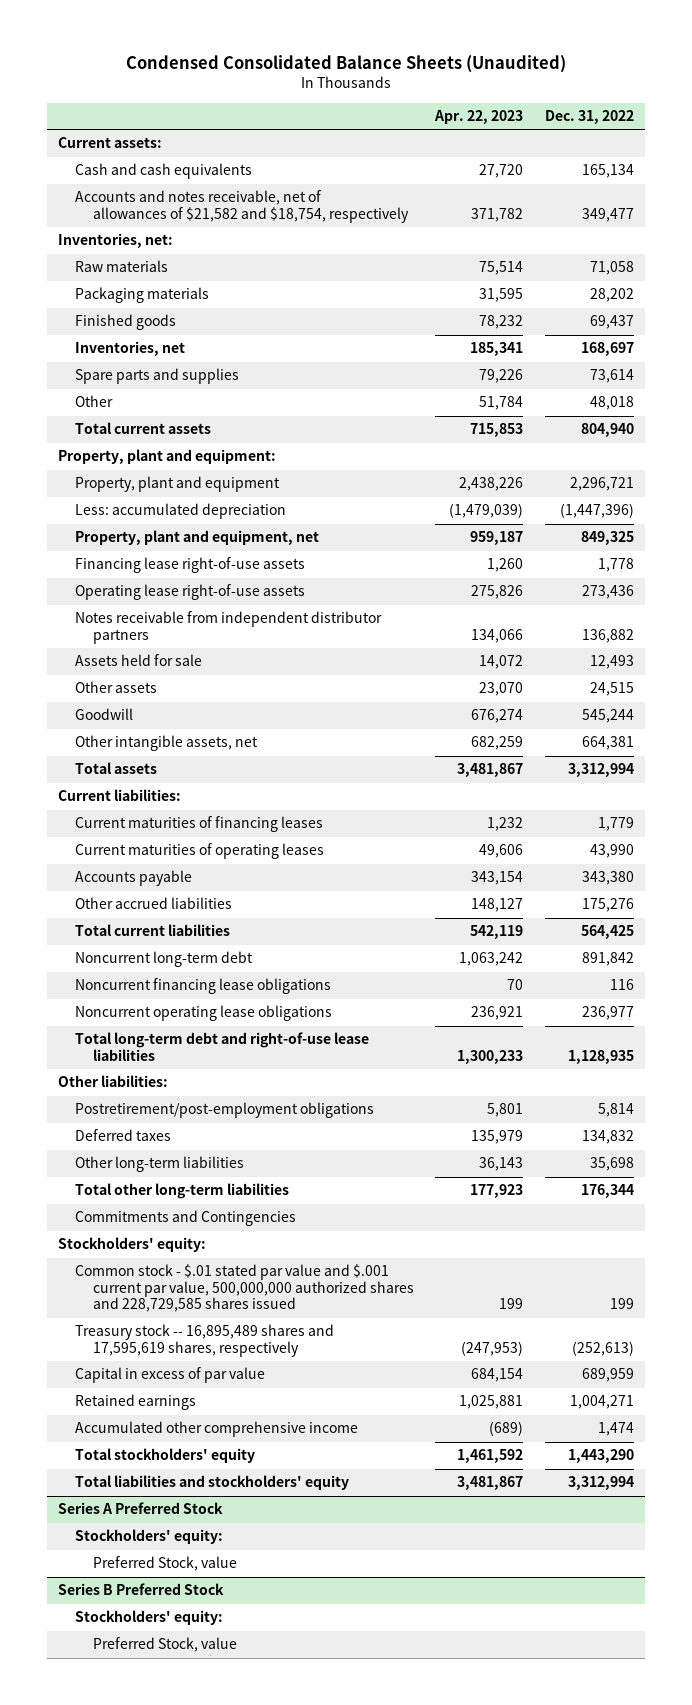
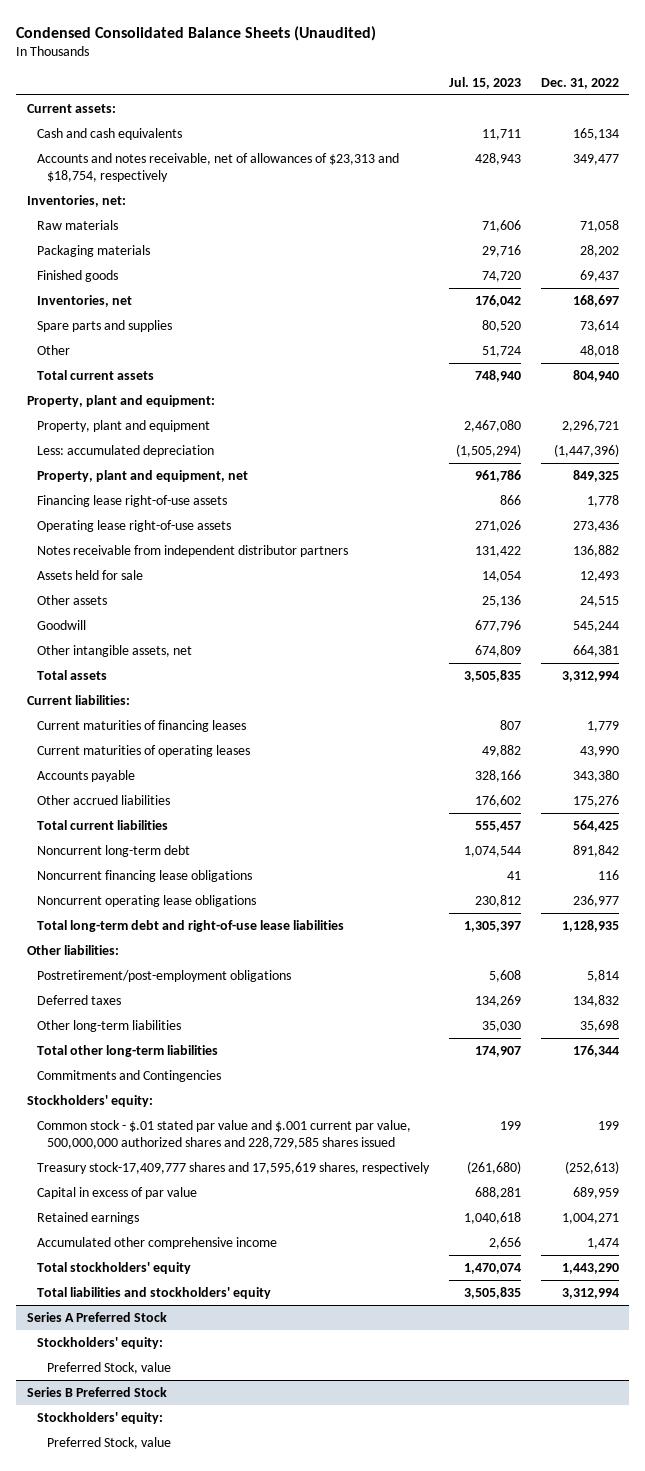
[434,109,524,124] Apr. 22, 2023 -> none
none -> [448,76,521,89] Jul. 15, 2023
[75,190,409,223] Accounts and notes receivable, net of allowances of $21,582 and $18,754, respectively -> [36,152,399,182] Accounts and notes receivable, net of allowances of $23,313 and $18,754, respectively
[75,1324,335,1357] Treasury stock -- 16,895,489 shares and 17,595,619 shares, respectively -> [36,1161,430,1174] Treasury stock-17,409,777 shares and 17,595,619 shares, respectively

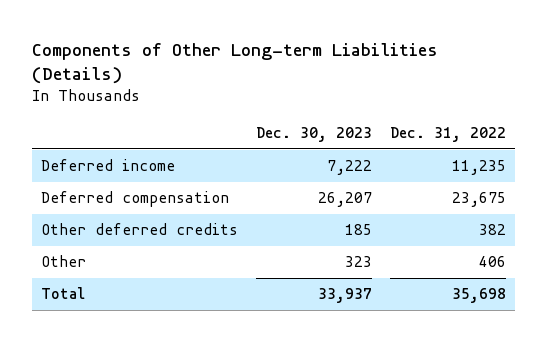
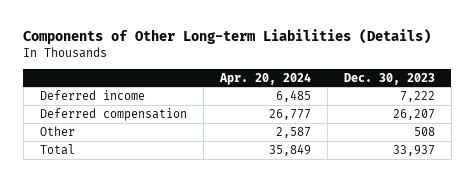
[390,127,507,143] Dec. 31, 2022 -> none
none -> [218,72,311,85] Apr. 20, 2024
[40,223,238,236] Other deferred credits -> none
[344,256,372,268] 323 -> [413,126,435,136] 508

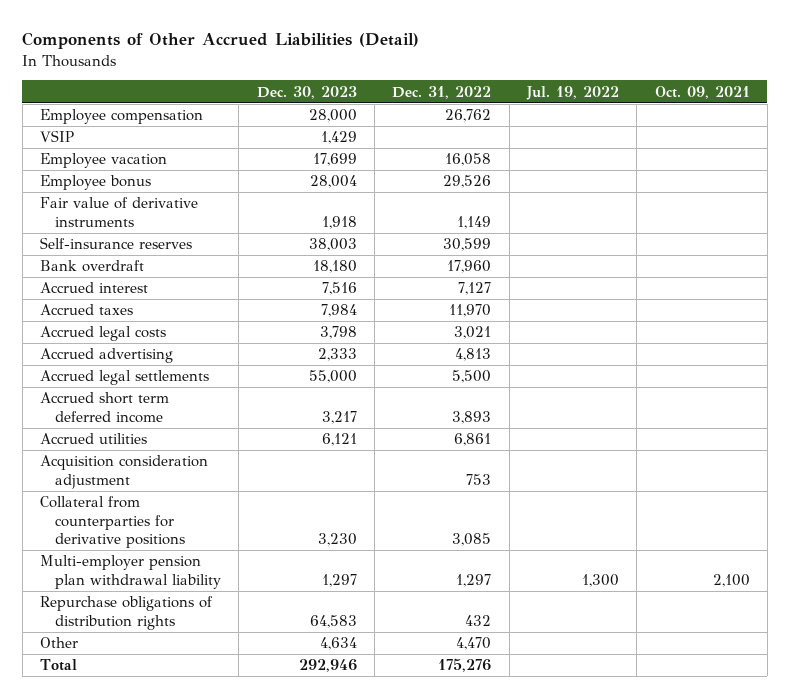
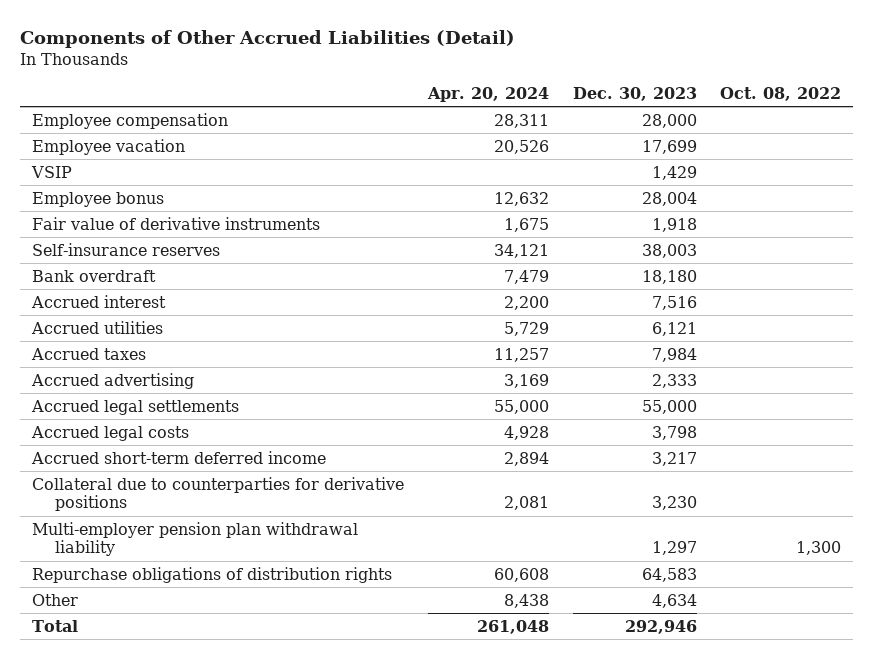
[392,85,492,99] Dec. 31, 2022 -> none
[525,85,619,100] Jul. 19, 2022 -> none
[654,85,750,99] Oct. 09, 2021 -> none
none -> [426,87,549,103] Apr. 20, 2024
none -> [720,87,842,102] Oct. 08, 2022
[40,130,75,143] VSIP -> [31,165,73,178] VSIP
[40,433,148,445] Accrued utilities -> [31,320,164,334] Accrued utilities
[40,455,209,489] Acquisition consideration adjustment -> none
[40,326,167,342] Accrued legal costs -> [31,425,190,441] Accrued legal costs
[40,392,170,423] Accrued short term deferred income -> [31,450,327,464] Accrued short-term deferred income
[40,496,185,548] Collateral from counterparties for derivative positions -> [32,476,405,512] Collateral due to counterparties for derivative positions

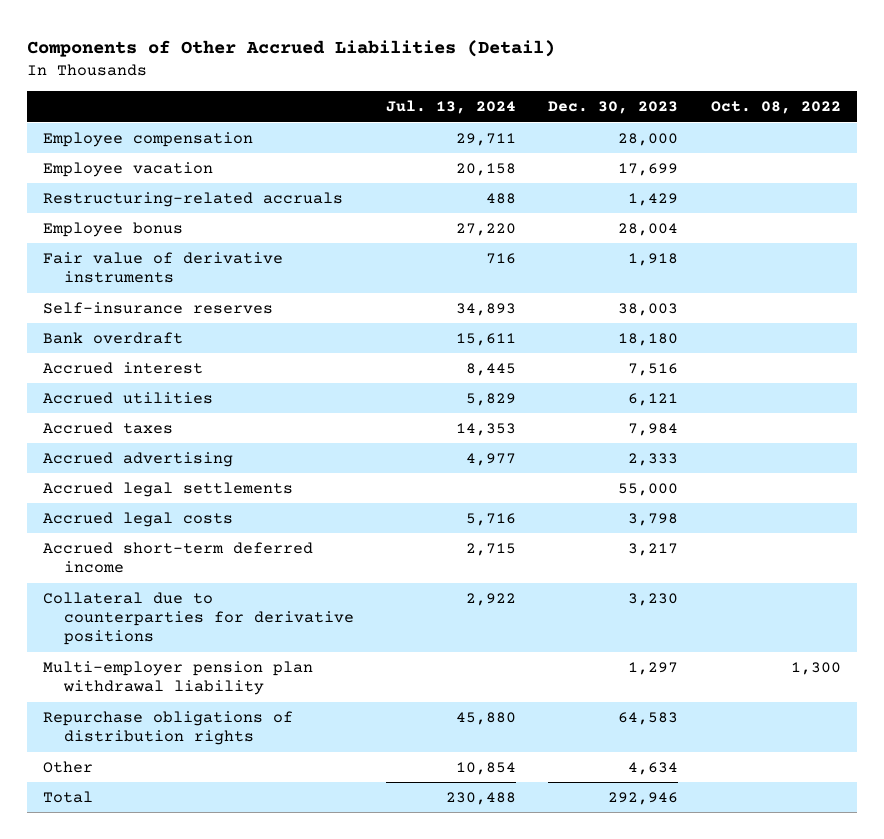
[426,87,549,103] Apr. 20, 2024 -> none
none -> [386,100,517,115] Jul. 13, 2024
[31,165,73,178] VSIP -> [43,192,344,208] Restructuring-related accruals

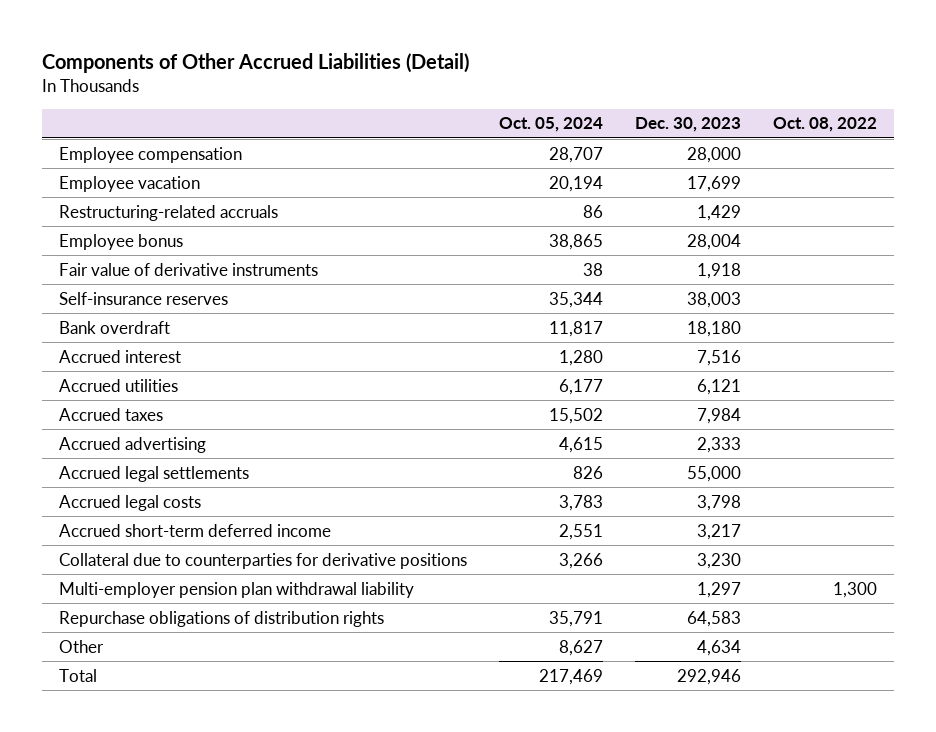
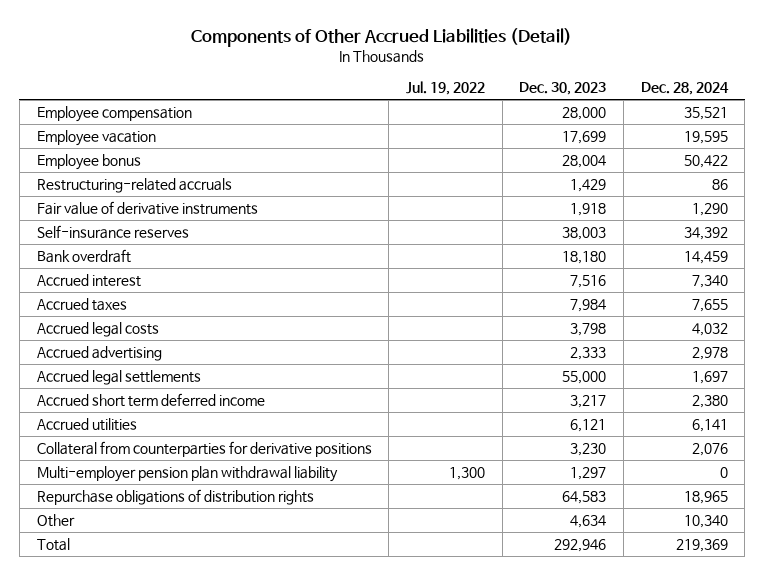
[498,117,603,133] Oct. 05, 2024 -> none
[773,117,878,133] Oct. 08, 2022 -> none
none -> [405,81,485,96] Jul. 19, 2022
none -> [640,82,729,96] Dec. 28, 2024
[58,204,278,221] Restructuring-related accruals -> [36,178,232,194] Restructuring-related accruals
[58,494,201,511] Accrued legal costs -> [36,322,159,338] Accrued legal costs
[58,523,331,537] Accrued short-term deferred income -> [36,393,265,408] Accrued short term deferred income
[58,378,178,392] Accrued utilities -> [36,418,137,432] Accrued utilities
[58,552,467,569] Collateral due to counterparties for derivative positions -> [36,441,372,458] Collateral from counterparties for derivative positions

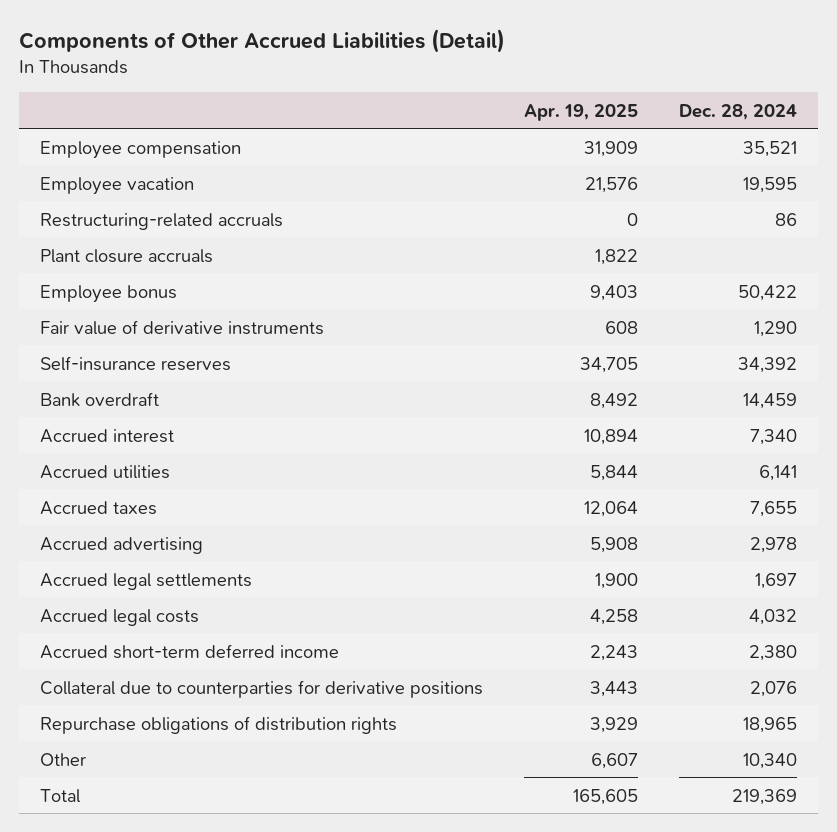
[405,81,485,96] Jul. 19, 2022 -> none
[519,82,607,96] Dec. 30, 2023 -> none
none -> [524,103,639,121] Apr. 19, 2025
none -> [39,248,213,263] Plant closure accruals
[36,154,141,171] Employee bonus -> [39,284,177,303] Employee bonus
[36,418,137,432] Accrued utilities -> [39,464,170,479] Accrued utilities
[36,466,338,483] Multi-employer pension plan withdrawal liability -> none
[36,322,159,338] Accrued legal costs -> [39,608,199,626] Accrued legal costs
[36,393,265,408] Accrued short term deferred income -> [39,643,339,659] Accrued short-term deferred income
[36,441,372,458] Collateral from counterparties for derivative positions -> [39,679,483,698] Collateral due to counterparties for derivative positions

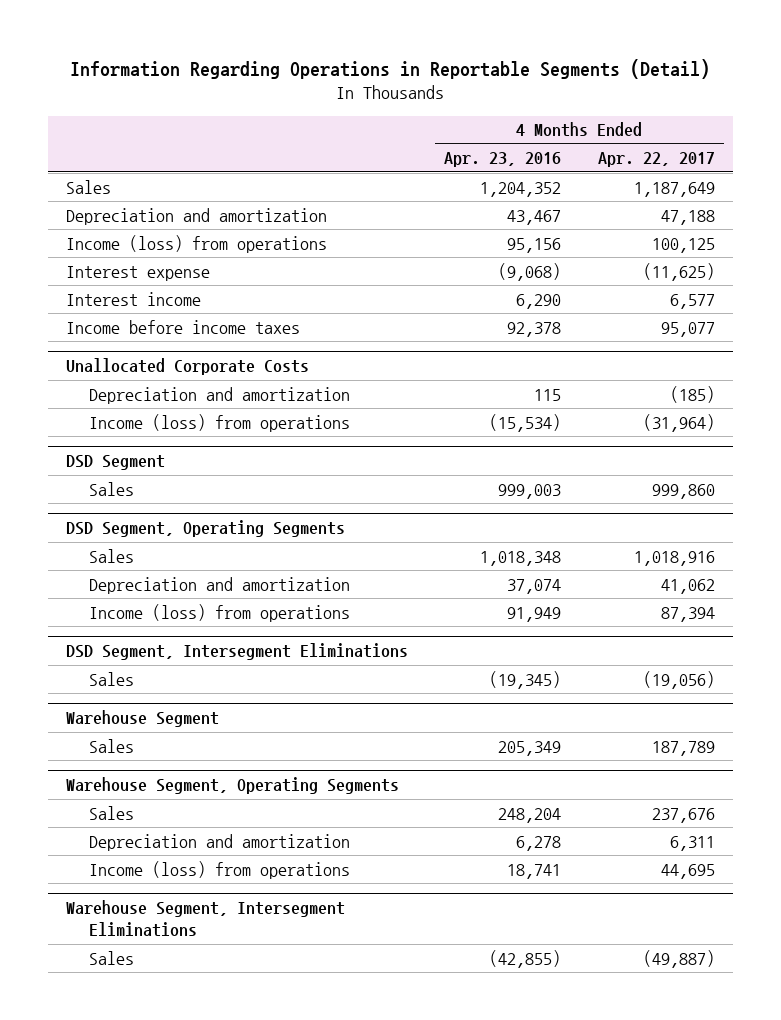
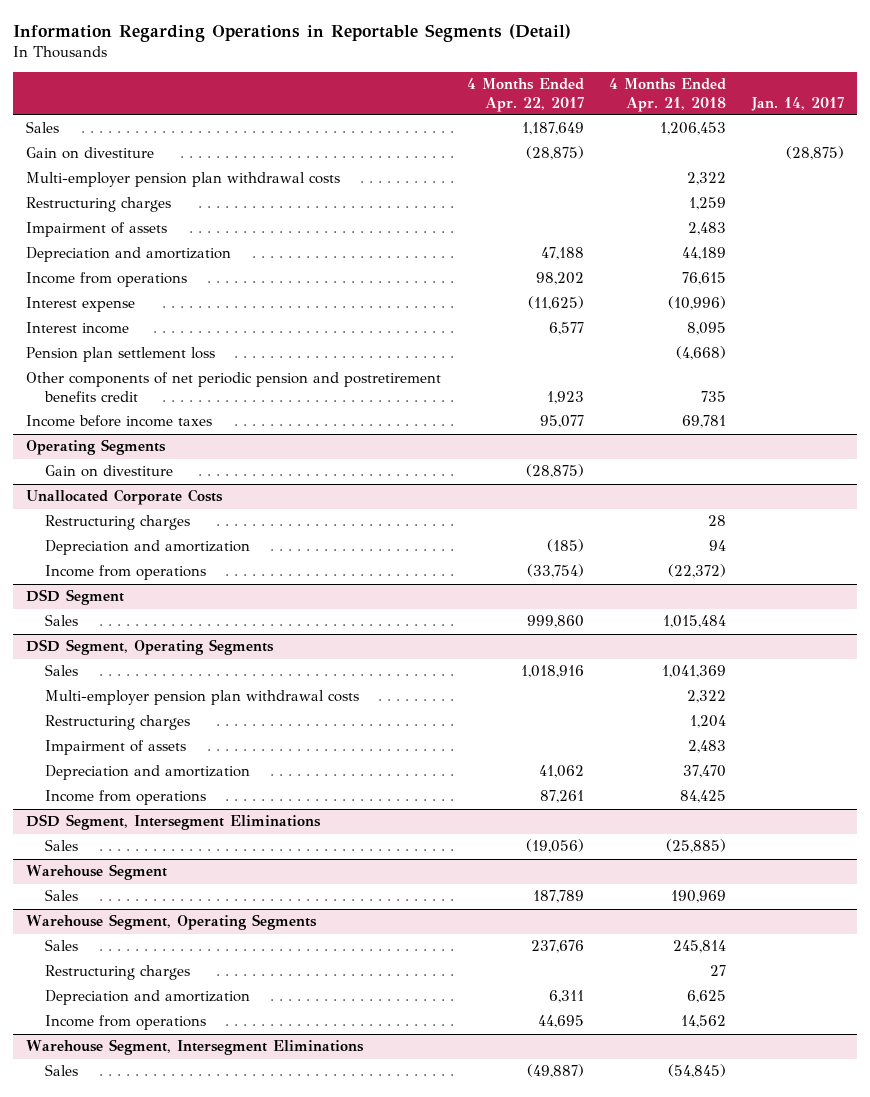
[444,152,562,168] Apr. 23, 2016 -> none
none -> [609,78,727,112] 4 Months Ended Apr. 21, 2018
none -> [750,96,844,111] Jan. 14, 2017
none -> [26,147,155,160] Gain on divestiture
none -> [26,172,341,188] Multi-employer pension plan withdrawal costs
none -> [26,197,172,213] Restructuring charges
none -> [26,222,168,238] Impairment of assets
[66,234,328,253] Income (loss) from operations -> [26,272,188,288] Income from operations
[651,237,715,253] 100,125 -> [535,272,584,286] 98,202
none -> [26,347,216,363] Pension plan settlement loss
none -> [26,372,442,402] Other components of net periodic pension and postretirement benefits credit
none -> [26,439,167,456] Operating Segments
none -> [45,465,174,478] Gain on divestiture
none -> [45,515,191,531] Restructuring charges
[88,413,350,432] Income (loss) from operations -> [45,565,207,581] Income from operations
[642,413,715,432] (31,964) -> [526,564,584,579] (33,754)
none -> [45,690,360,706] Multi-employer pension plan withdrawal costs
none -> [45,715,191,731] Restructuring charges
none -> [45,740,187,756] Impairment of assets
[88,603,350,622] Income (loss) from operations -> [45,790,207,806] Income from operations
[660,606,715,622] 87,394 -> [539,790,584,804] 87,261
none -> [45,965,191,981] Restructuring charges
[88,860,350,879] Income (loss) from operations -> [45,1015,207,1031] Income from operations

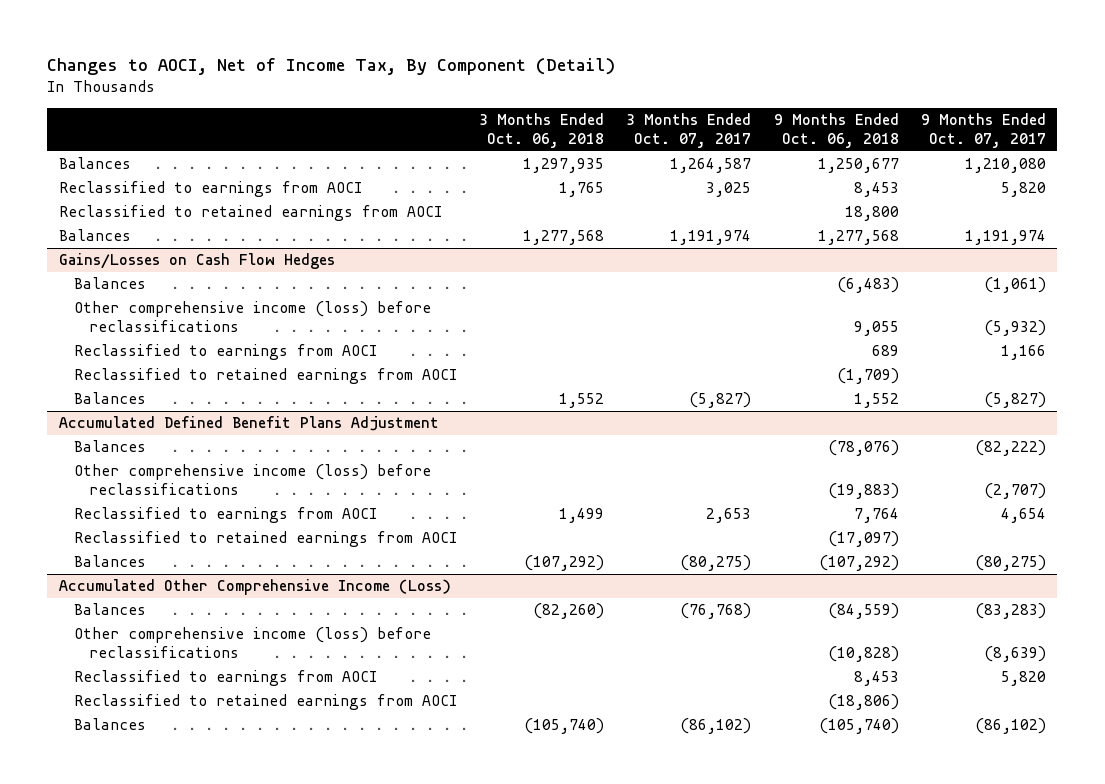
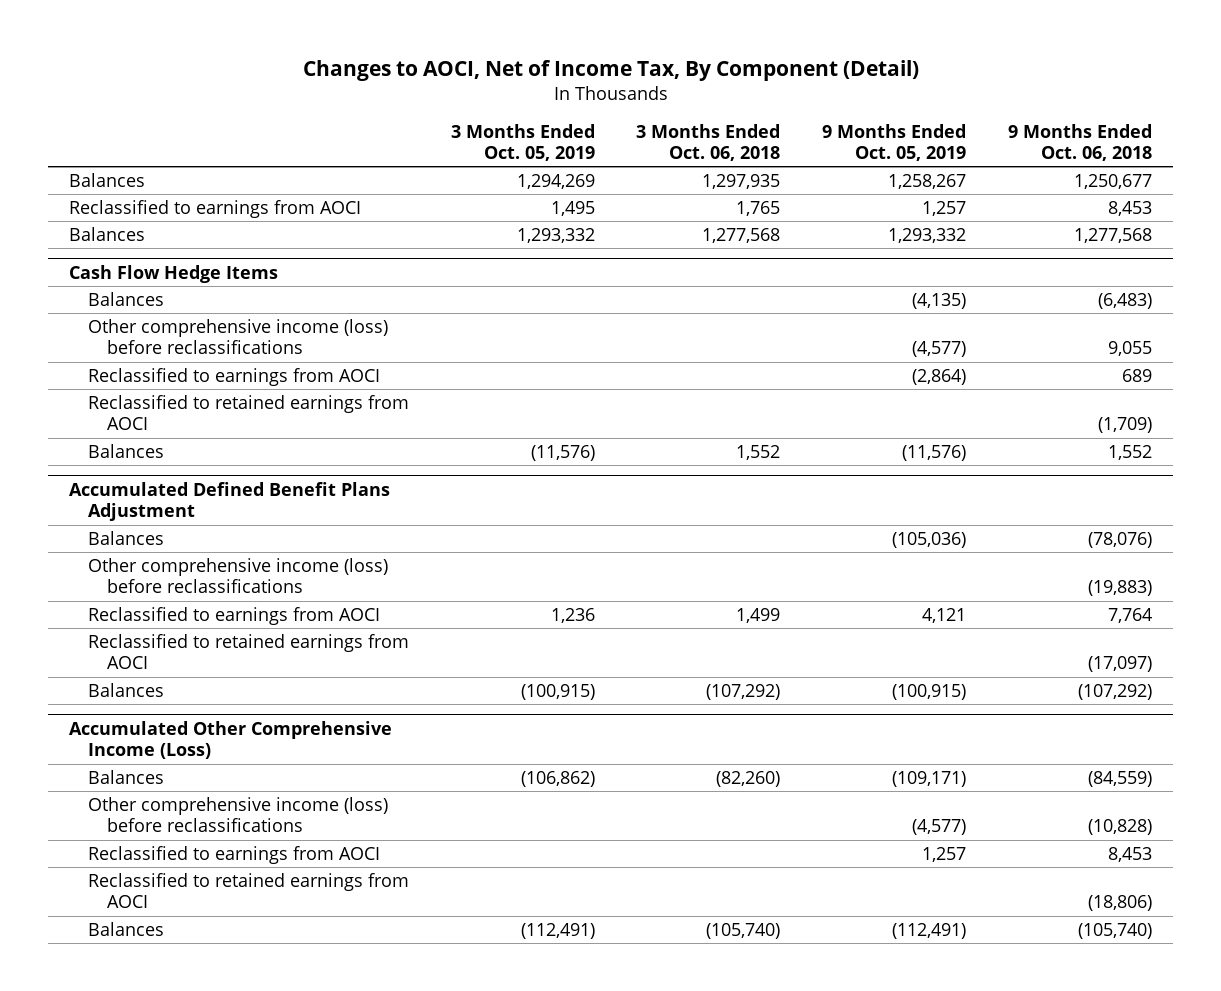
[626,113,752,149] 3 Months Ended Oct. 07, 2017 -> none
[921,113,1047,149] 9 Months Ended Oct. 07, 2017 -> none
none -> [450,123,595,161] 3 Months Ended Oct. 05, 2019
none -> [822,123,967,161] 9 Months Ended Oct. 05, 2019
[58,205,442,222] Reclassified to retained earnings from AOCI -> none
[58,253,335,270] Gains/Losses on Cash Flow Hedges -> [69,264,279,283] Cash Flow Hedge Items

